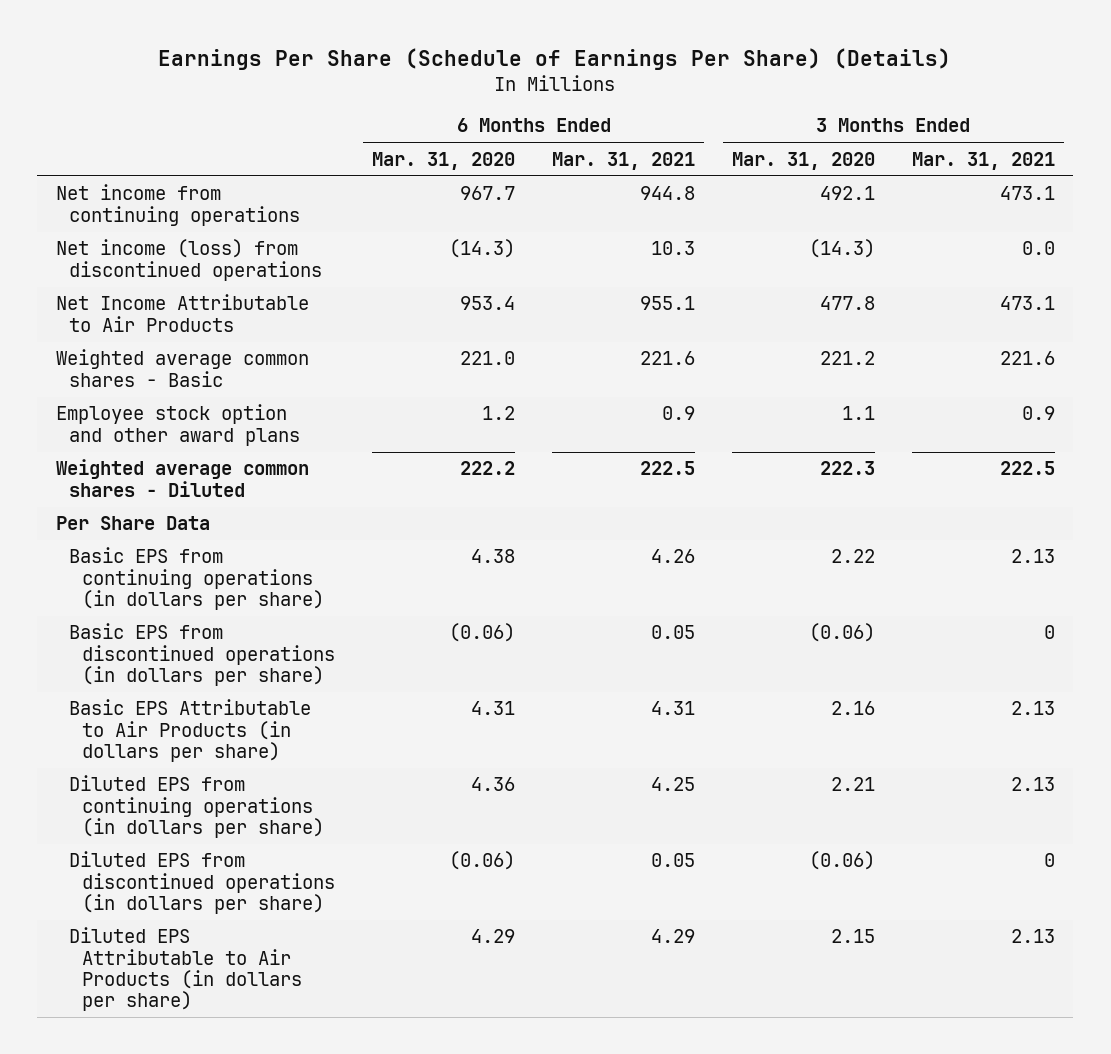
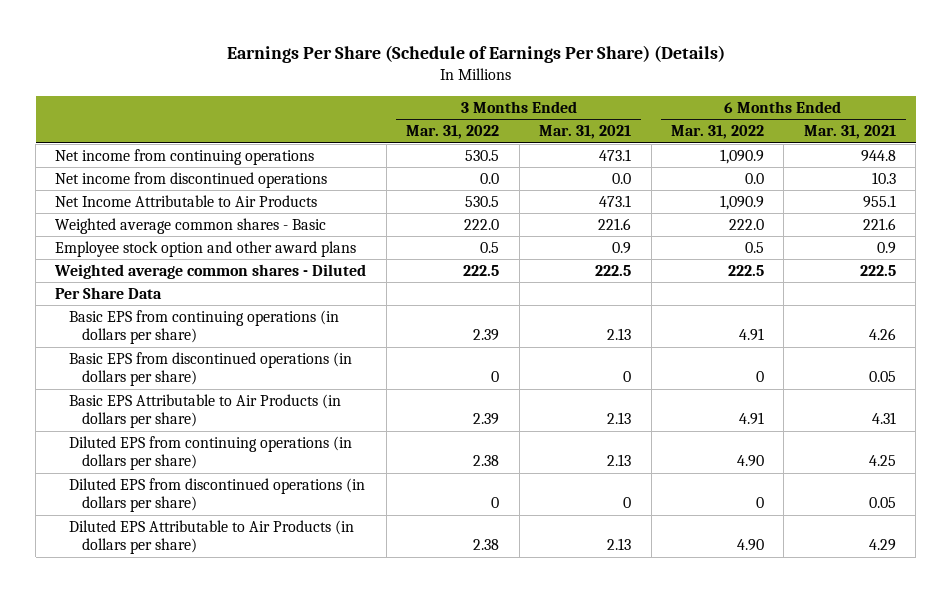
[372,151,516,170] Mar. 31, 2020 -> none
[731,151,875,170] Mar. 31, 2020 -> none
none -> [406,125,500,140] Mar. 31, 2022
none -> [670,125,764,140] Mar. 31, 2022
[55,239,323,281] Net income (loss) from discontinued operations -> [55,171,328,188] Net income from discontinued operations

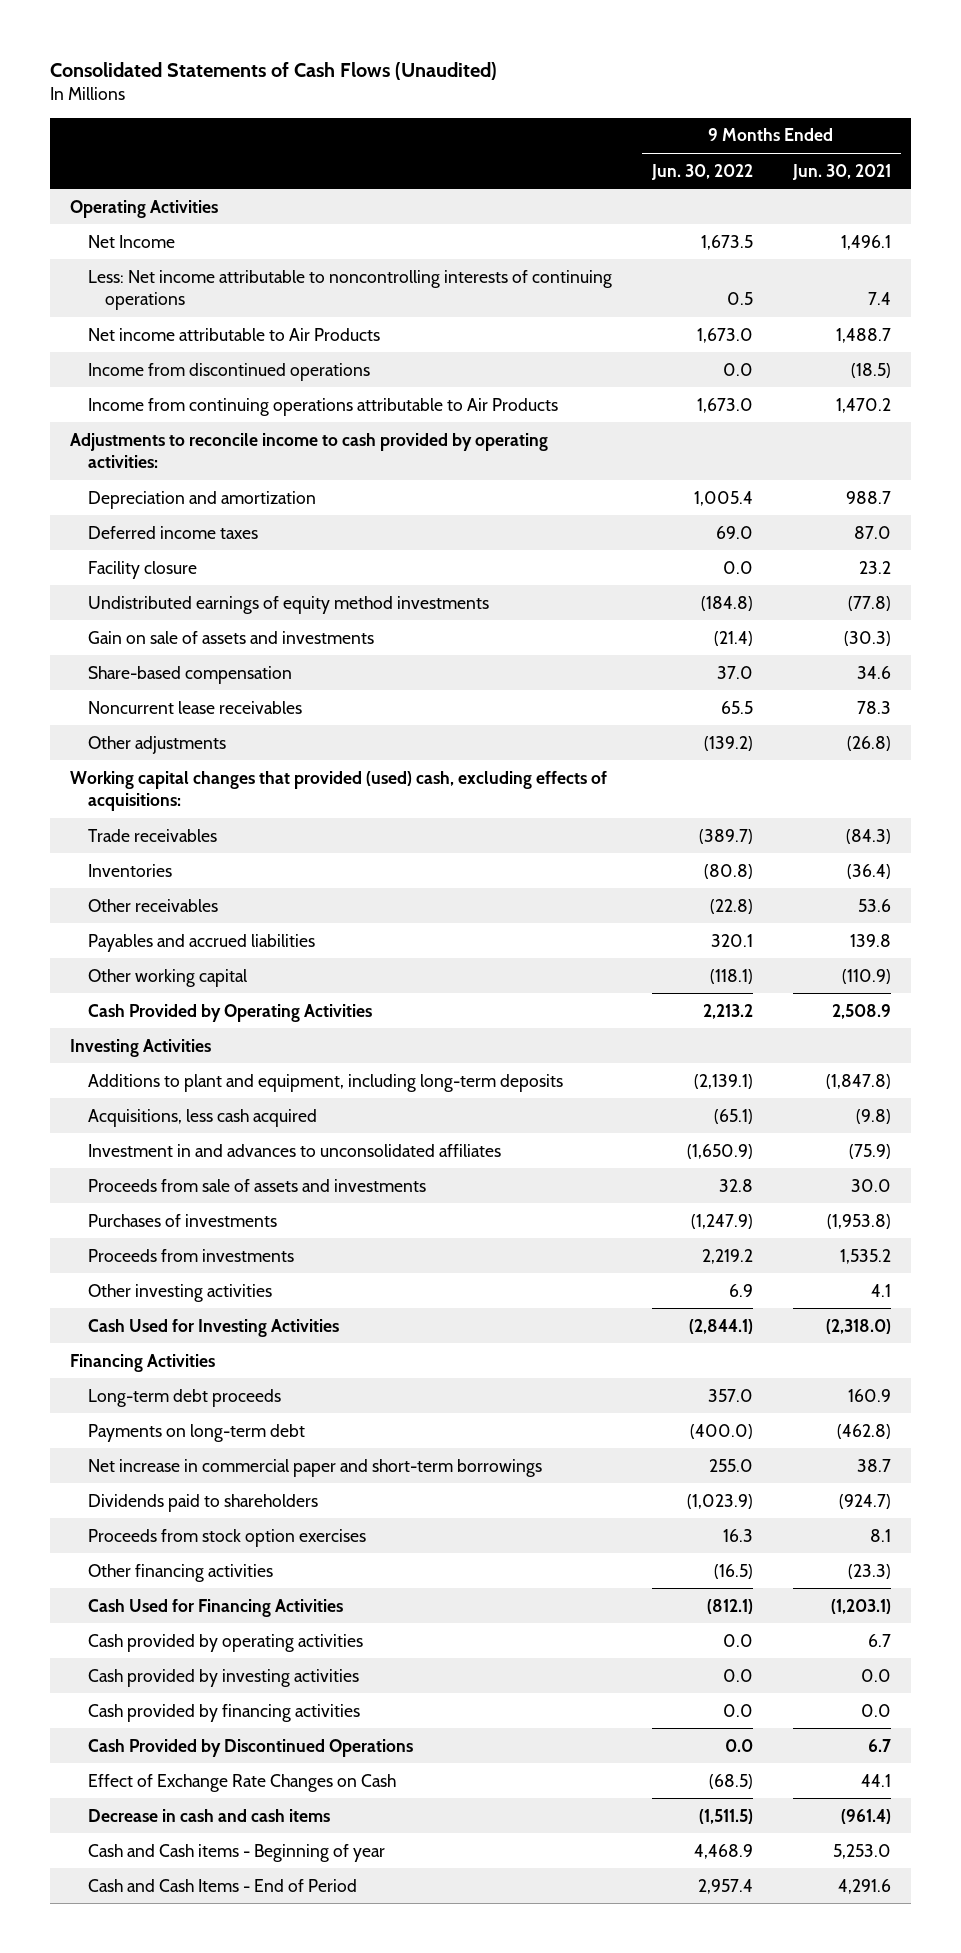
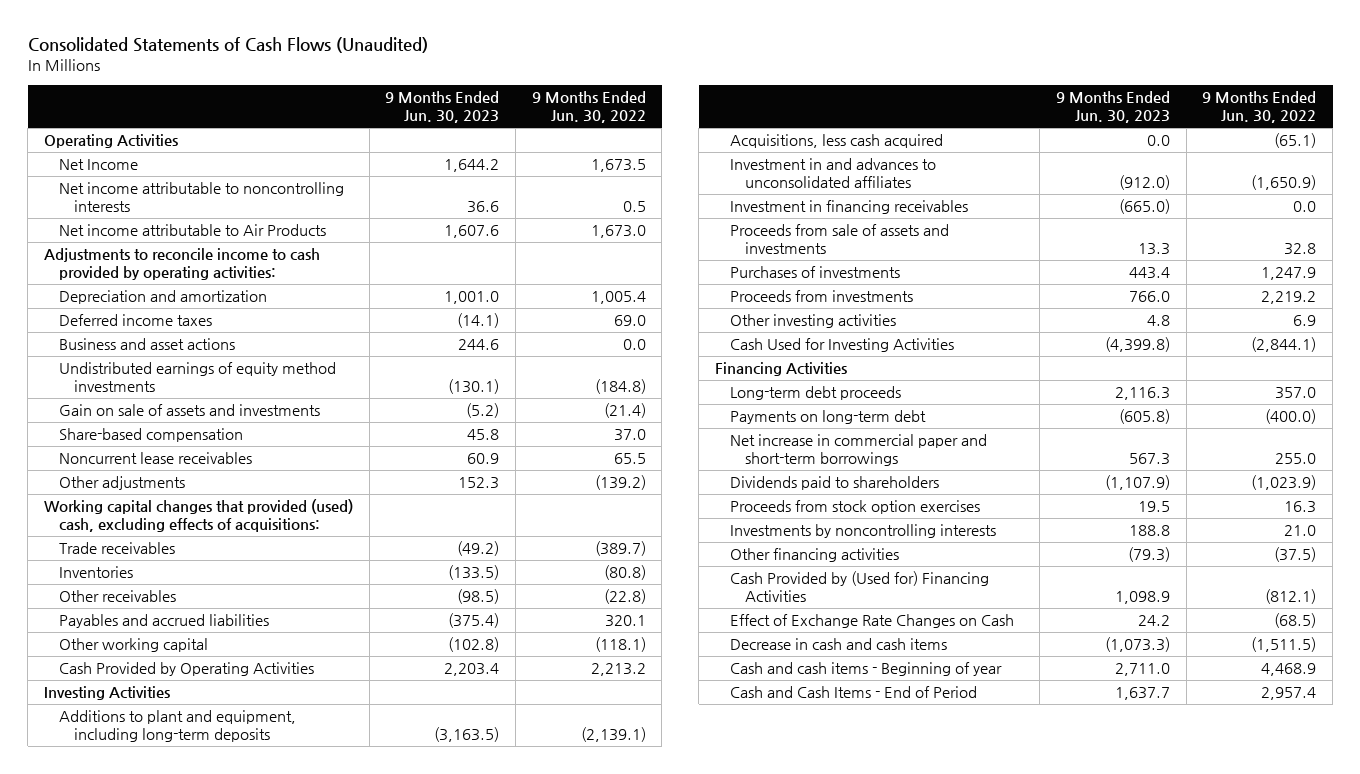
[791,163,891,180] Jun. 30, 2021 -> none
none -> [385,90,500,124] 9 Months Ended Jun. 30, 2023
[87,269,612,311] Less: Net income attributable to noncontrolling interests of continuing operations -> [58,181,344,213] Net income attributable to noncontrolling interests
[87,362,370,381] Income from discontinued operations -> none
[87,397,558,416] Income from continuing operations attributable to Air Products -> none
[87,560,197,579] Facility closure -> none
none -> [58,337,235,350] Business and asset actions
none -> [729,199,968,214] Investment in financing receivables
[690,1213,753,1229] (1,247.9) -> [1261,266,1317,280] 1,247.9
[87,1633,363,1652] Cash provided by operating activities -> none
[87,1668,359,1687] Cash provided by investing activities -> none
[87,1703,360,1722] Cash provided by financing activities -> none
[87,1738,413,1757] Cash Provided by Discontinued Operations -> none
none -> [729,523,996,538] Investments by noncontrolling interests
[713,1563,753,1579] (16.5) -> [1274,546,1317,562] (37.5)
[87,1598,343,1617] Cash Used for Financing Activities -> [729,570,989,603] Cash Provided by (Used for) Financing Activities
[87,1843,385,1862] Cash and Cash items - Beginning of year -> [729,661,1002,676] Cash and cash items - Beginning of year

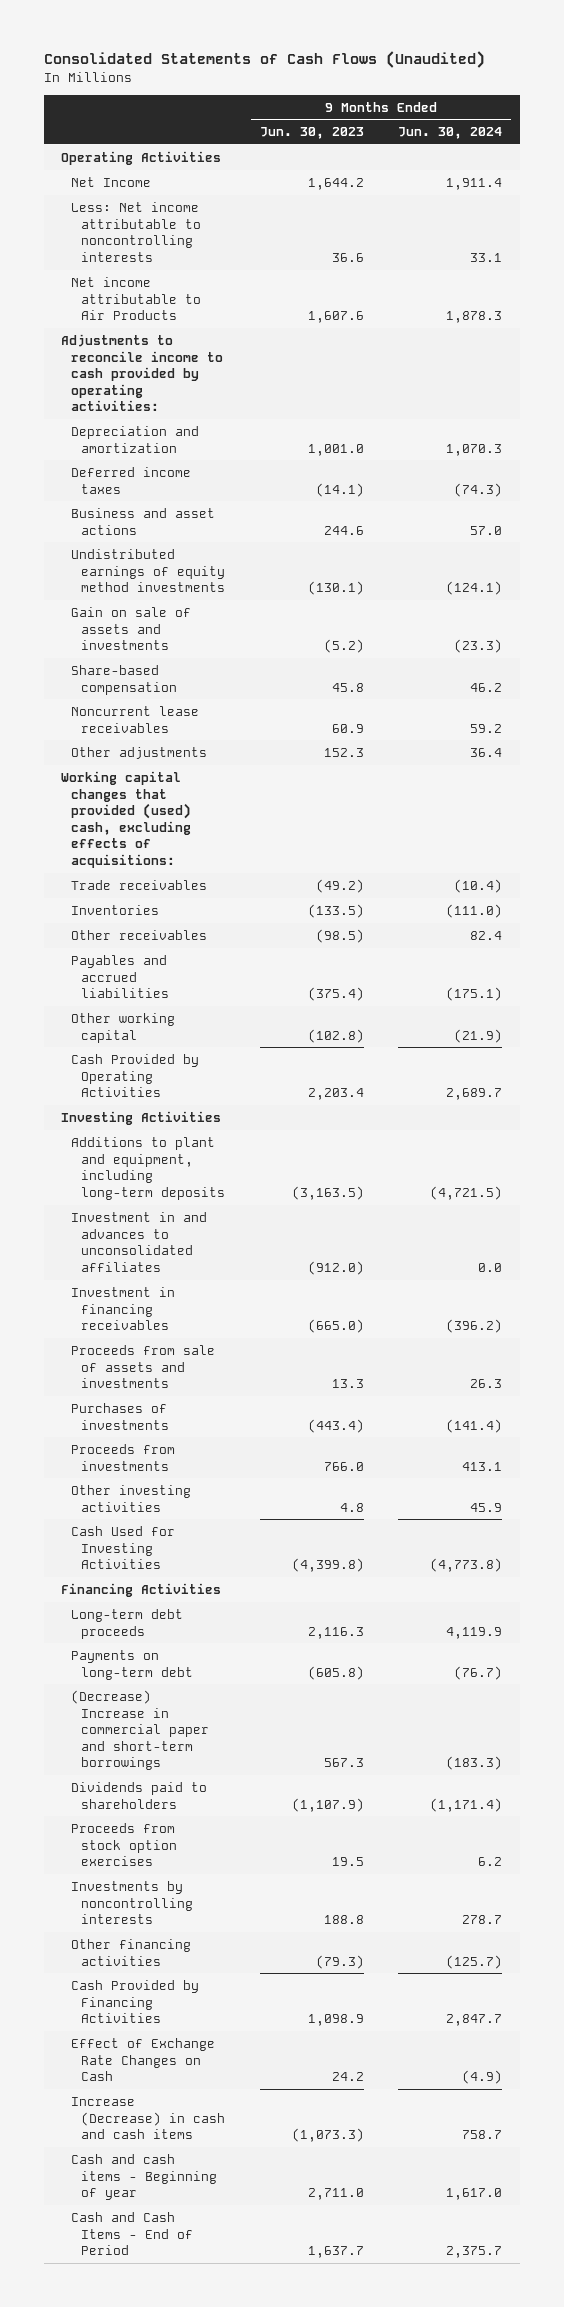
[531,90,646,124] 9 Months Ended Jun. 30, 2022 -> none
none -> [398,127,503,140] Jun. 30, 2024
[58,181,344,213] Net income attributable to noncontrolling interests -> [70,201,201,262] Less: Net income attributable to noncontrolling interests
[729,133,943,148] Acquisitions, less cash acquired -> none
[1129,266,1171,279] 443.4 -> [307,1418,364,1433] (443.4)
[729,433,987,467] Net increase in commercial paper and short-term borrowings -> [70,1689,209,1771] (Decrease) Increase in commercial paper and short-term borrowings
[729,570,989,603] Cash Provided by (Used for) Financing Activities -> [70,1979,199,2024] Cash Provided by Financing Activities
[729,637,947,650] Decrease in cash and cash items -> [70,2096,225,2140] Increase (Decrease) in cash and cash items

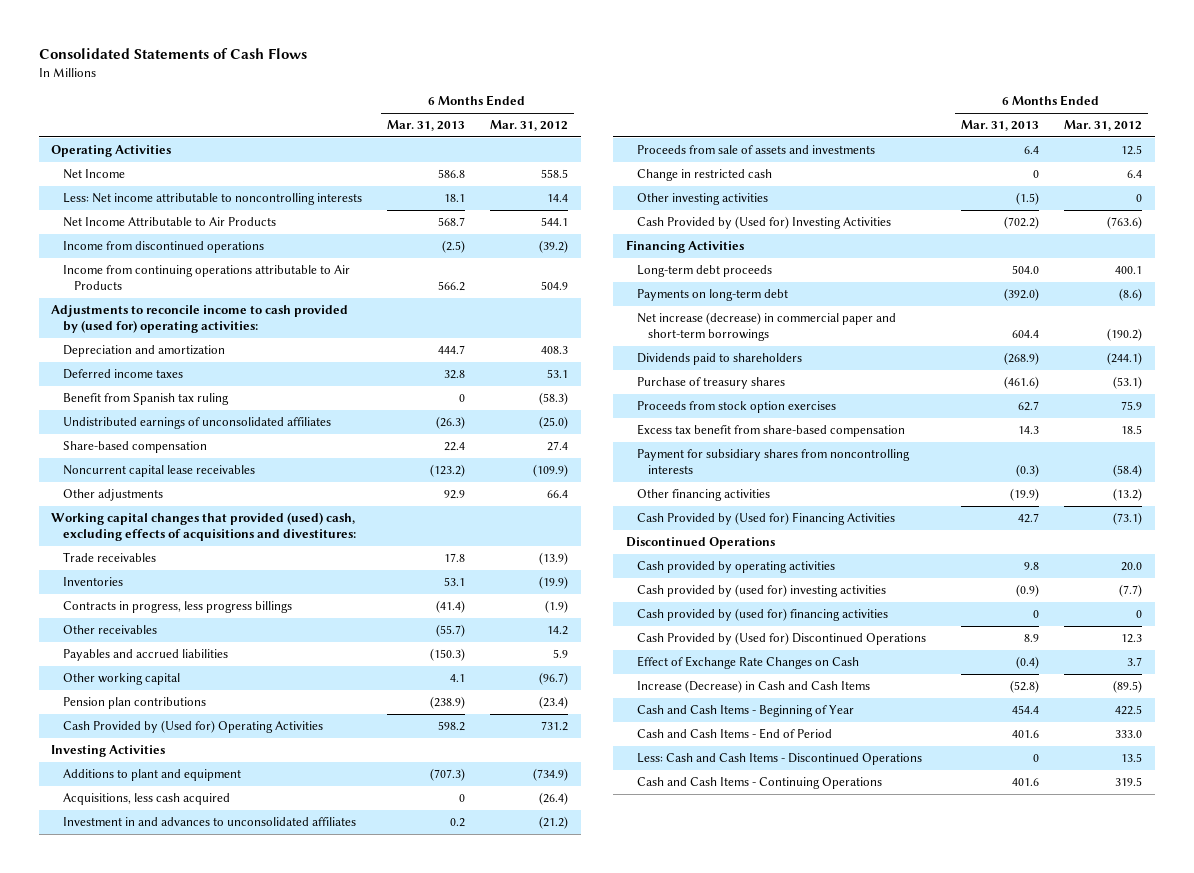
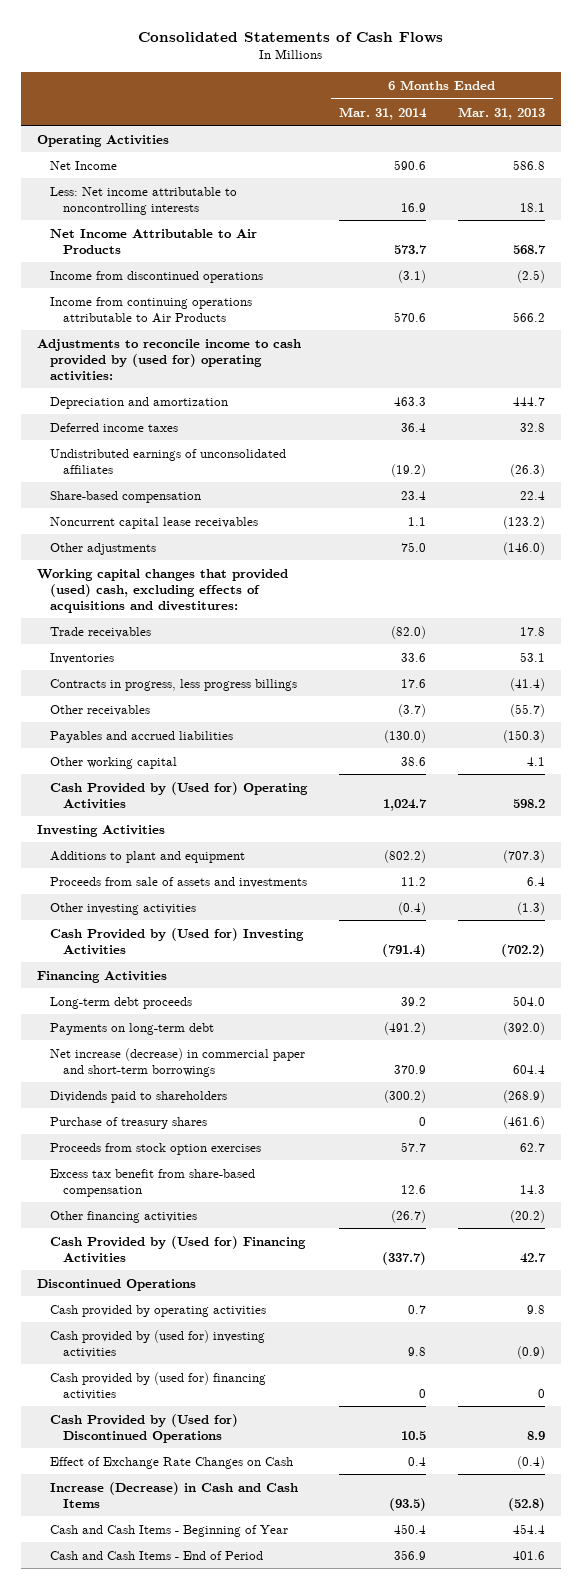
[489,120,568,132] Mar. 31, 2012 -> none
none -> [339,106,428,120] Mar. 31, 2014
[62,392,229,405] Benefit from Spanish tax ruling -> none
[443,489,465,499] 92.9 -> [503,541,546,555] (146.0)
[62,696,206,709] Pension plan contributions -> none
[62,792,230,805] Acquisitions, less cash acquired -> none
[62,816,356,826] Investment in and advances to unconsolidated affiliates -> none
[636,168,772,181] Change in restricted cash -> none
[1015,191,1039,205] (1.5) -> [517,901,546,915] (1.3)
[636,448,910,475] Payment for subsidiary shares from noncontrolling interests -> none
[1009,487,1039,501] (19.9) -> [510,1209,546,1223] (20.2)
[636,752,922,765] Less: Cash and Cash Items - Discontinued Operations -> none
[636,776,882,789] Cash and Cash Items - Continuing Operations -> none

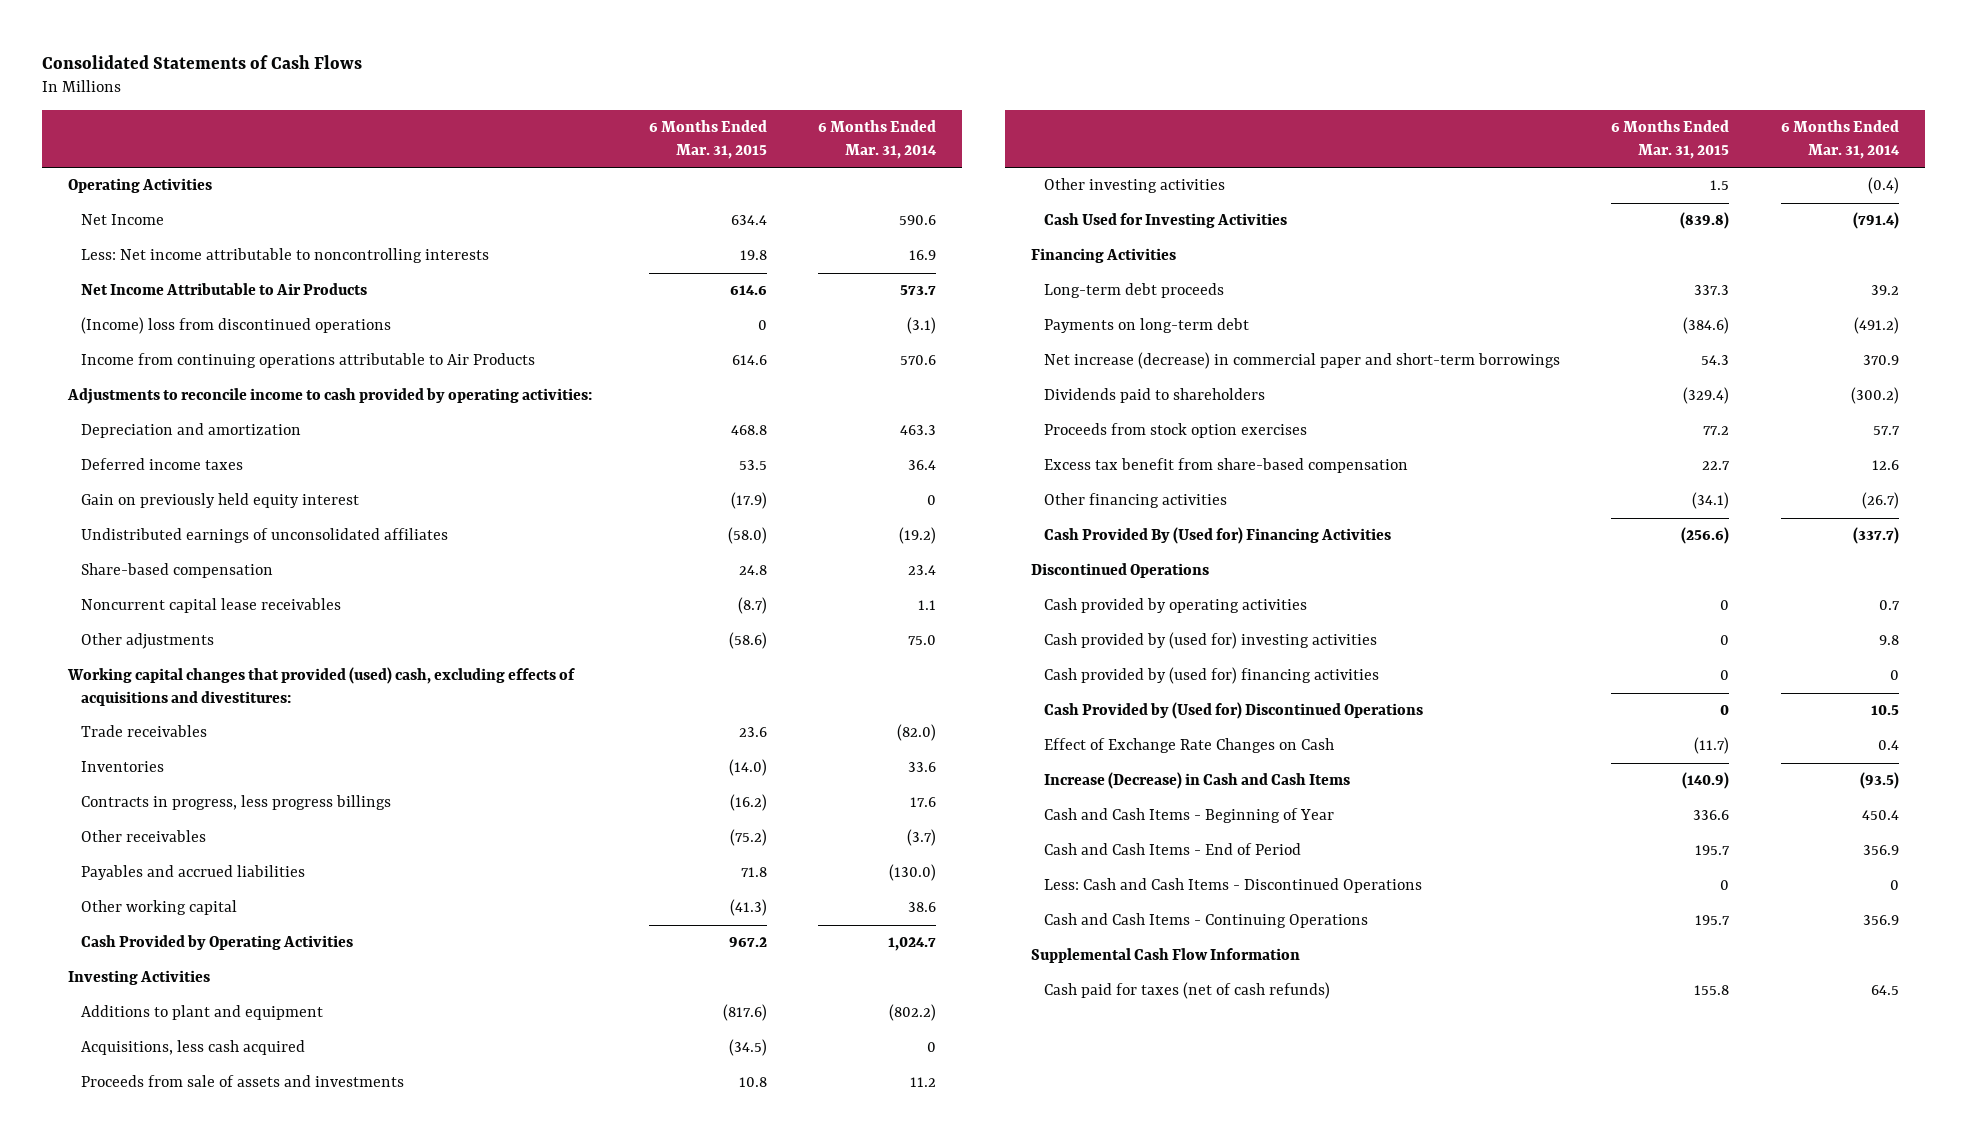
[458,106,546,120] Mar. 31, 2013 -> none
none -> [648,120,767,159] 6 Months Ended Mar. 31, 2015
[49,270,263,283] Income from discontinued operations -> [80,317,391,335] (Income) loss from discontinued operations
[37,338,302,381] Adjustments to reconcile income to cash provided by (used for) operating activities: -> [67,388,593,405] Adjustments to reconcile income to cash provided by operating activities:
none -> [80,493,359,509] Gain on previously held equity interest
[49,781,308,809] Cash Provided by (Used for) Operating Activities -> [80,935,353,951] Cash Provided by Operating Activities
none -> [80,1040,305,1056] Acquisitions, less cash acquired
[49,927,304,955] Cash Provided by (Used for) Investing Activities -> [1043,213,1287,229] Cash Used for Investing Activities
[49,1116,207,1129] Purchase of treasury shares -> none
[49,1235,306,1263] Cash Provided by (Used for) Financing Activities -> [1043,527,1391,545] Cash Provided By (Used for) Financing Activities
none -> [1043,878,1422,894] Less: Cash and Cash Items - Discontinued Operations
none -> [1043,913,1368,929] Cash and Cash Items - Continuing Operations
none -> [1031,948,1301,964] Supplemental Cash Flow Information
none -> [1043,982,1330,1000] Cash paid for taxes (net of cash refunds)

